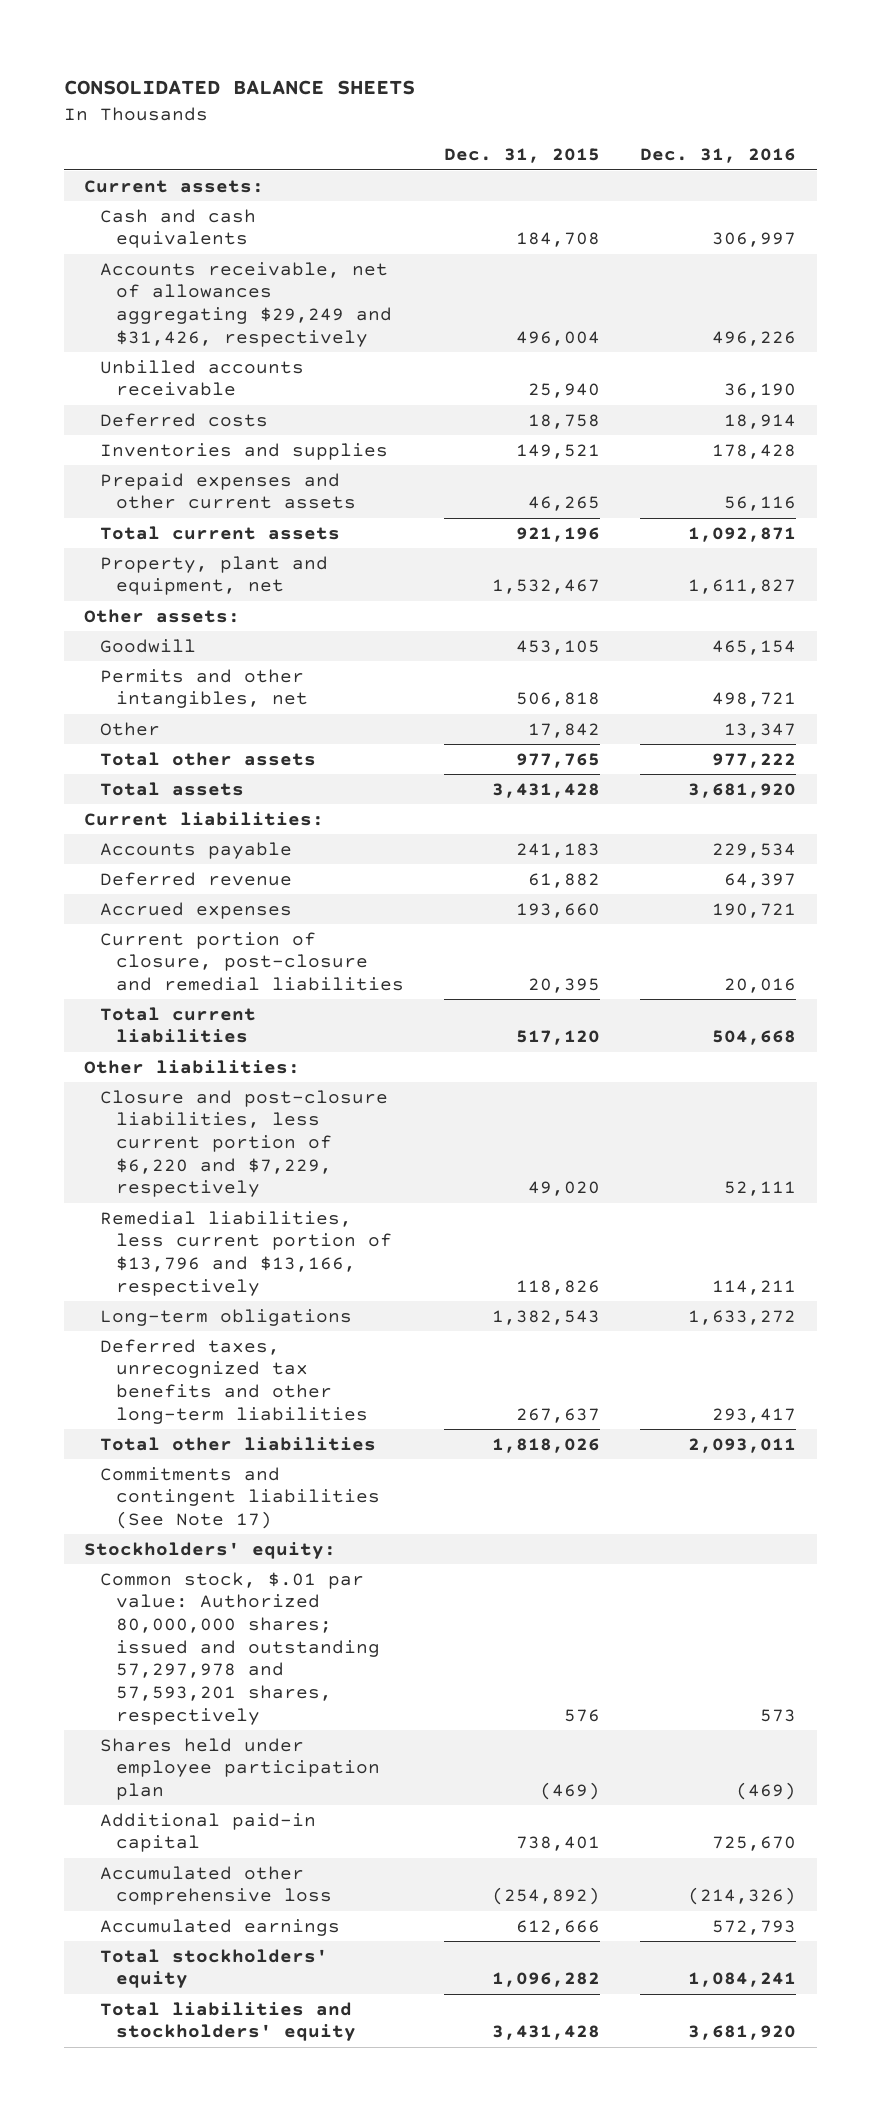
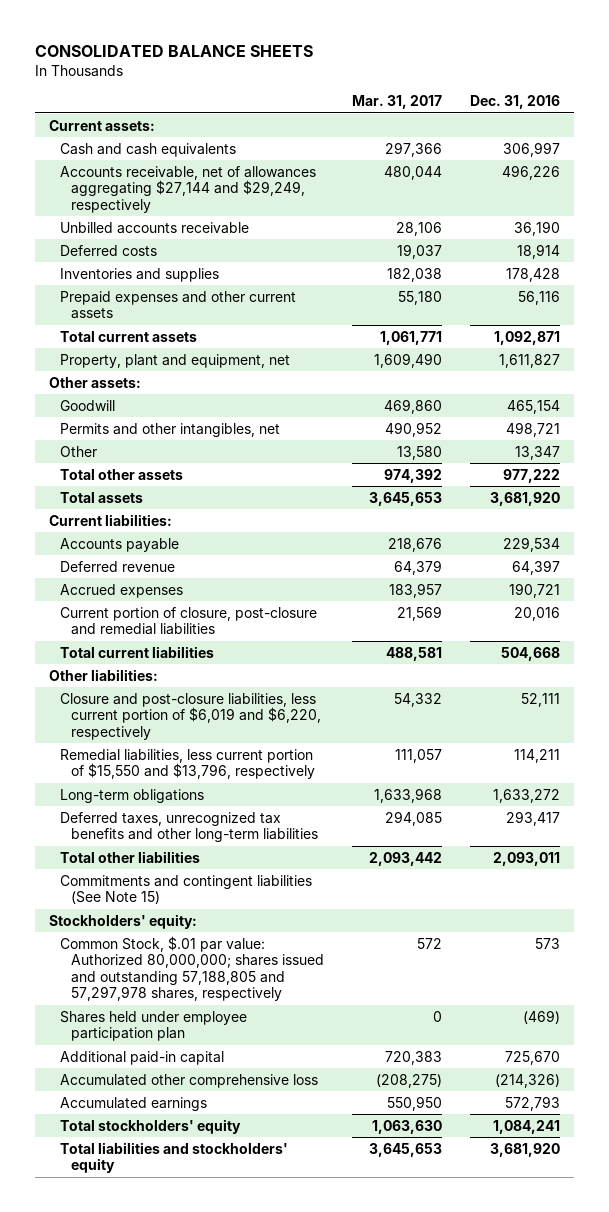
[443,148,600,164] Dec. 31, 2015 -> none
none -> [351,95,442,110] Mar. 31, 2017
[99,261,392,347] Accounts receivable, net of allowances aggregating $29,249 and $31,426, respectively -> [60,165,317,213] Accounts receivable, net of allowances aggregating $27,144 and $29,249, respectively
[99,1089,388,1198] Closure and post-closure liabilities, less current portion of $6,220 and $7,229, respectively -> [60,692,322,740] Closure and post-closure liabilities, less current portion of $6,019 and $6,220, respectively
[99,1210,392,1296] Remedial liabilities, less current portion of $13,796 and $13,166, respectively -> [60,748,316,780] Remedial liabilities, less current portion of $15,550 and $13,796, respectively
[99,1466,380,1530] Commitments and contingent liabilities (See Note 17) -> [60,874,313,905] Commitments and contingent liabilities (See Note 15)
[99,1571,380,1725] Common stock, $.01 par value: Authorized 80,000,000 shares; issued and outstanding 57,297,978 and 57,593,201 shares, respectively -> [60,935,325,1002] Common Stock, $.01 par value: Authorized 80,000,000; shares issued and outstanding 57,188,805 and 57,297,978 shares, respectively

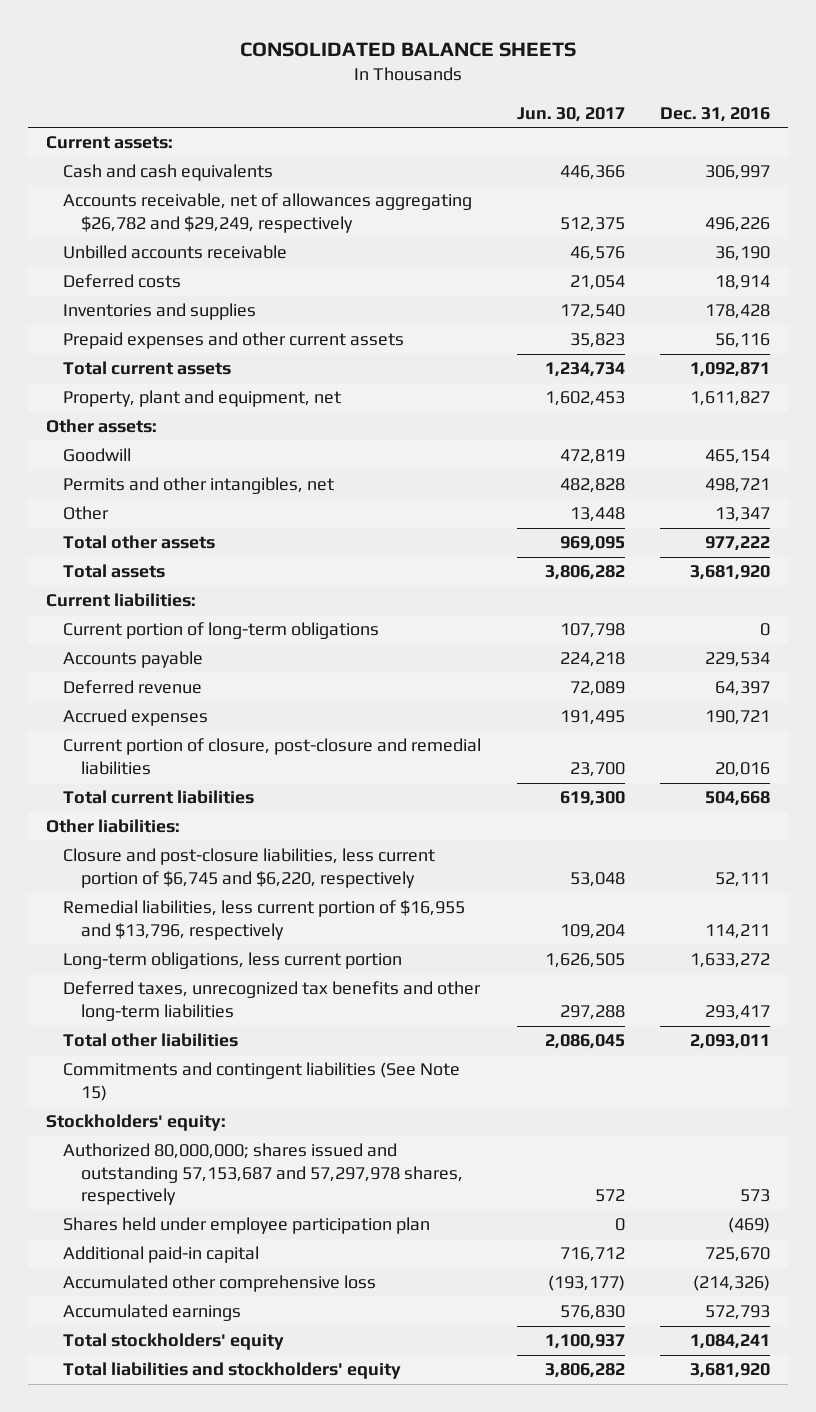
[351,95,442,110] Mar. 31, 2017 -> none
none -> [516,106,625,122] Jun. 30, 2017
[60,165,317,213] Accounts receivable, net of allowances aggregating $27,144 and $29,249, respectively -> [63,193,473,233] Accounts receivable, net of allowances aggregating $26,782 and $29,249, respectively
none -> [63,622,380,640] Current portion of long-term obligations
[60,692,322,740] Closure and post-closure liabilities, less current portion of $6,019 and $6,220, respectively -> [63,848,436,888] Closure and post-closure liabilities, less current portion of $6,745 and $6,220, respectively
[60,748,316,780] Remedial liabilities, less current portion of $15,550 and $13,796, respectively -> [63,900,466,940] Remedial liabilities, less current portion of $16,955 and $13,796, respectively
[60,788,205,803] Long-term obligations -> [63,952,403,970] Long-term obligations, less current portion
[60,935,325,1002] Common Stock, $.01 par value: Authorized 80,000,000; shares issued and outstanding 57,188,805 and 57,297,978 shares, respectively -> [63,1143,463,1206] Authorized 80,000,000; shares issued and outstanding 57,153,687 and 57,297,978 shares, respectively

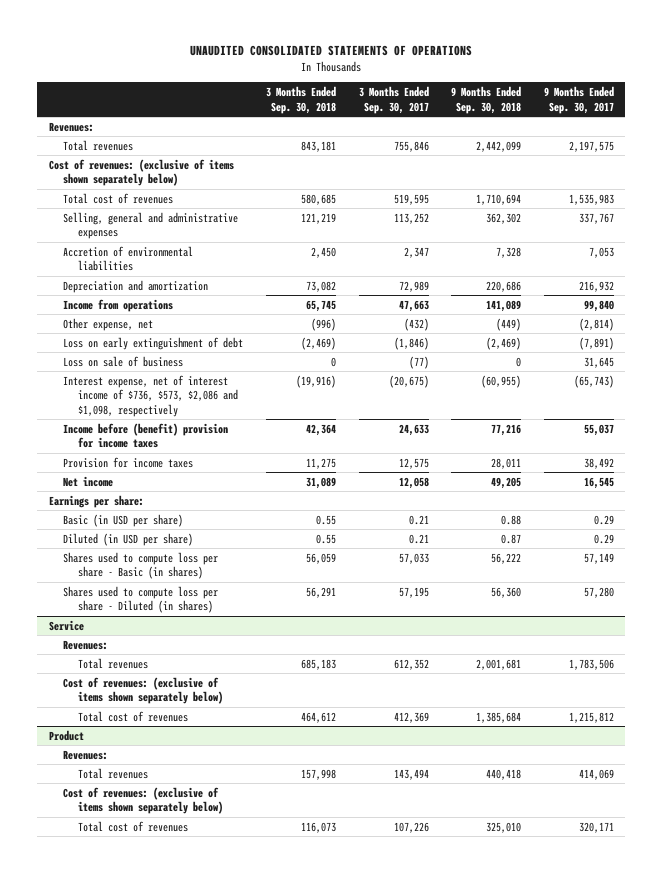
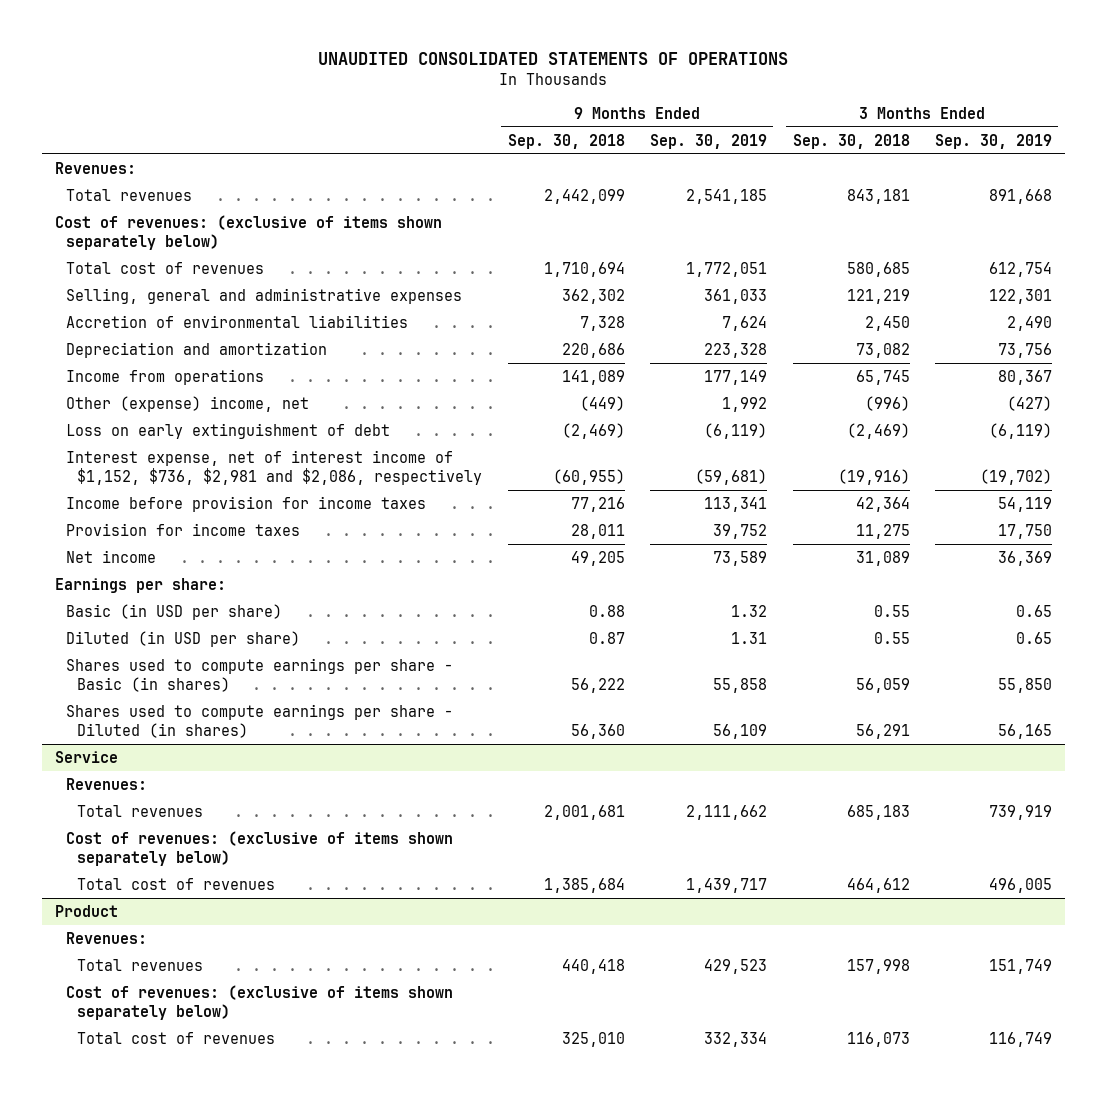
[358,86,429,114] 3 Months Ended Sep. 30, 2017 -> none
[544,86,615,114] 9 Months Ended Sep. 30, 2017 -> none
none -> [650,133,768,149] Sep. 30, 2019
none -> [934,133,1052,149] Sep. 30, 2019
[63,317,154,331] Other expense, net -> [65,395,309,412] Other (expense) income, net
[63,355,184,367] Loss on sale of business -> none
[63,374,239,417] Interest expense, net of interest income of $736, $573, $2,086 and $1,098, respectively -> [65,449,483,485] Interest expense, net of interest income of $1,152, $736, $2,981 and $2,086, respectively
[63,422,229,449] Income before (benefit) provision for income taxes -> [65,495,426,512] Income before provision for income taxes
[63,551,219,580] Shares used to compute loss per share - Basic (in shares) -> [65,657,453,692] Shares used to compute earnings per share - Basic (in shares)
[63,585,219,614] Shares used to compute loss per share - Diluted (in shares) -> [65,703,453,738] Shares used to compute earnings per share - Diluted (in shares)

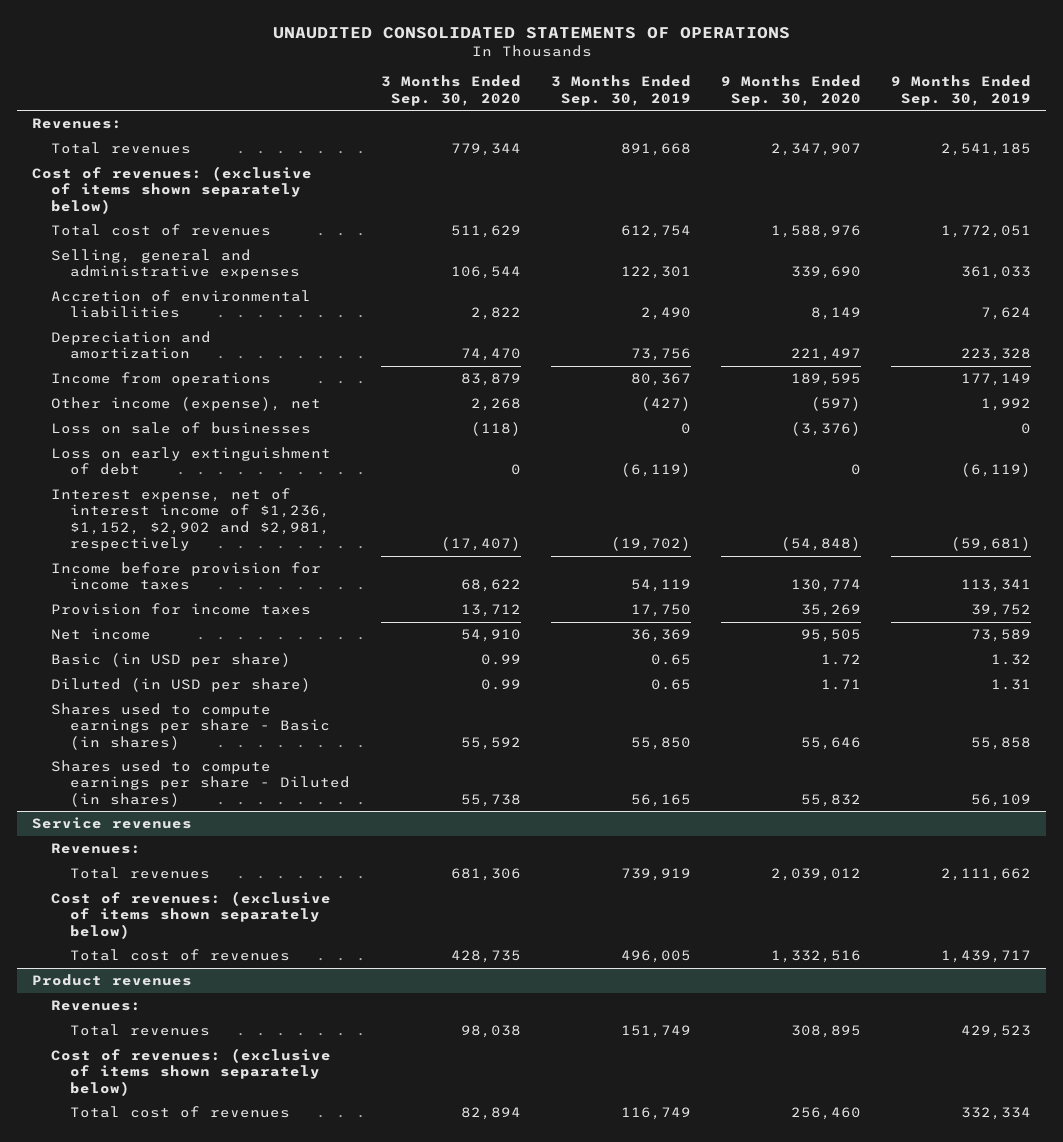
[507,133,625,149] Sep. 30, 2018 -> none
[792,133,910,149] Sep. 30, 2018 -> none
none -> [380,75,521,106] 3 Months Ended Sep. 30, 2020
none -> [720,75,861,106] 9 Months Ended Sep. 30, 2020
[65,395,309,412] Other (expense) income, net -> [51,396,322,411] Other income (expense), net
none -> [51,421,312,434] Loss on sale of businesses
[65,449,483,485] Interest expense, net of interest income of $1,152, $736, $2,981 and $2,086, respectively -> [51,487,331,552] Interest expense, net of interest income of $1,236, $1,152, $2,902 and $2,981, respectively
[54,577,226,593] Earnings per share: -> none
[54,750,118,763] Service -> [31,816,192,829] Service revenues
[54,904,118,917] Product -> [31,973,192,986] Product revenues

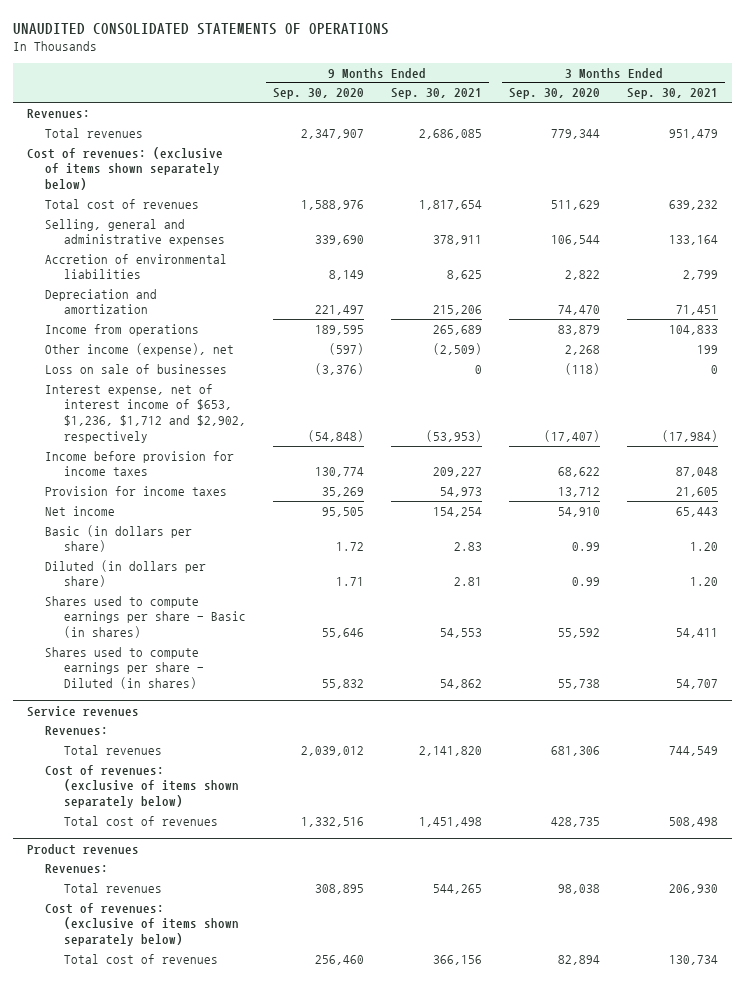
[550,75,691,106] 3 Months Ended Sep. 30, 2019 -> none
[891,75,1032,106] 9 Months Ended Sep. 30, 2019 -> none
none -> [391,88,483,100] Sep. 30, 2021
none -> [627,88,719,100] Sep. 30, 2021
[51,446,332,476] Loss on early extinguishment of debt -> none
[51,487,331,552] Interest expense, net of interest income of $1,236, $1,152, $2,902 and $2,981, respectively -> [45,383,246,443] Interest expense, net of interest income of $653, $1,236, $1,712 and $2,902, respectively
[51,652,292,667] Basic (in USD per share) -> [45,524,193,553] Basic (in dollars per share)
[51,677,312,692] Diluted (in USD per share) -> [45,559,207,588] Diluted (in dollars per share)

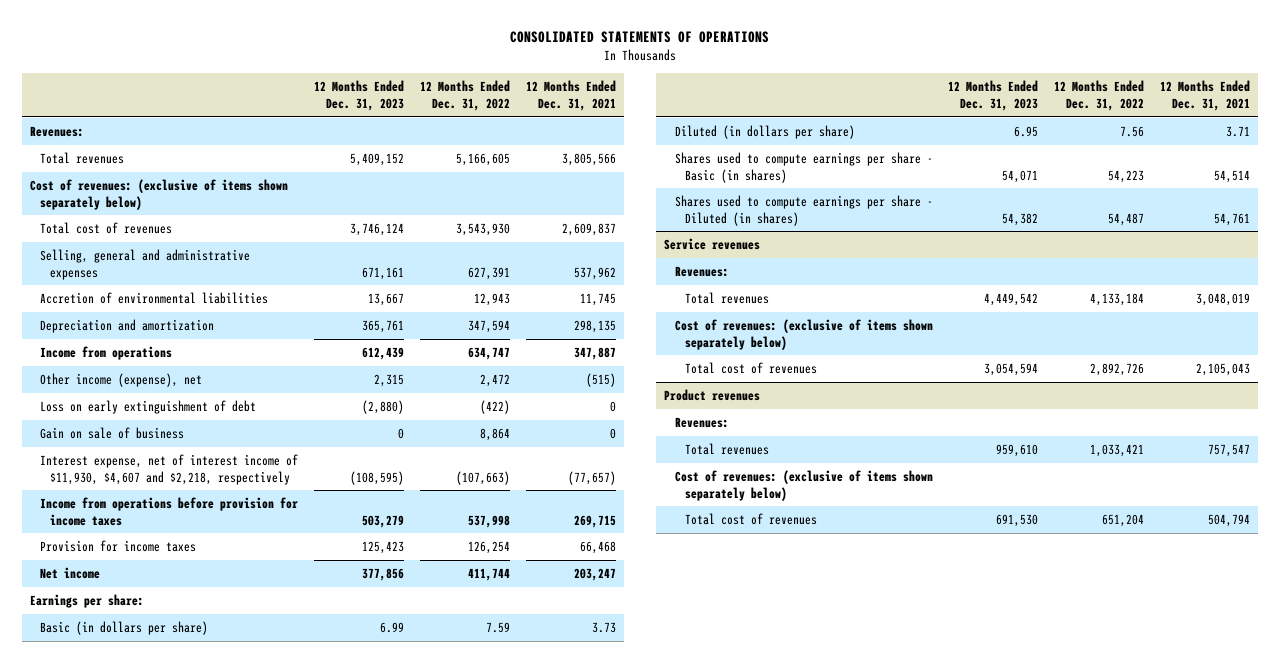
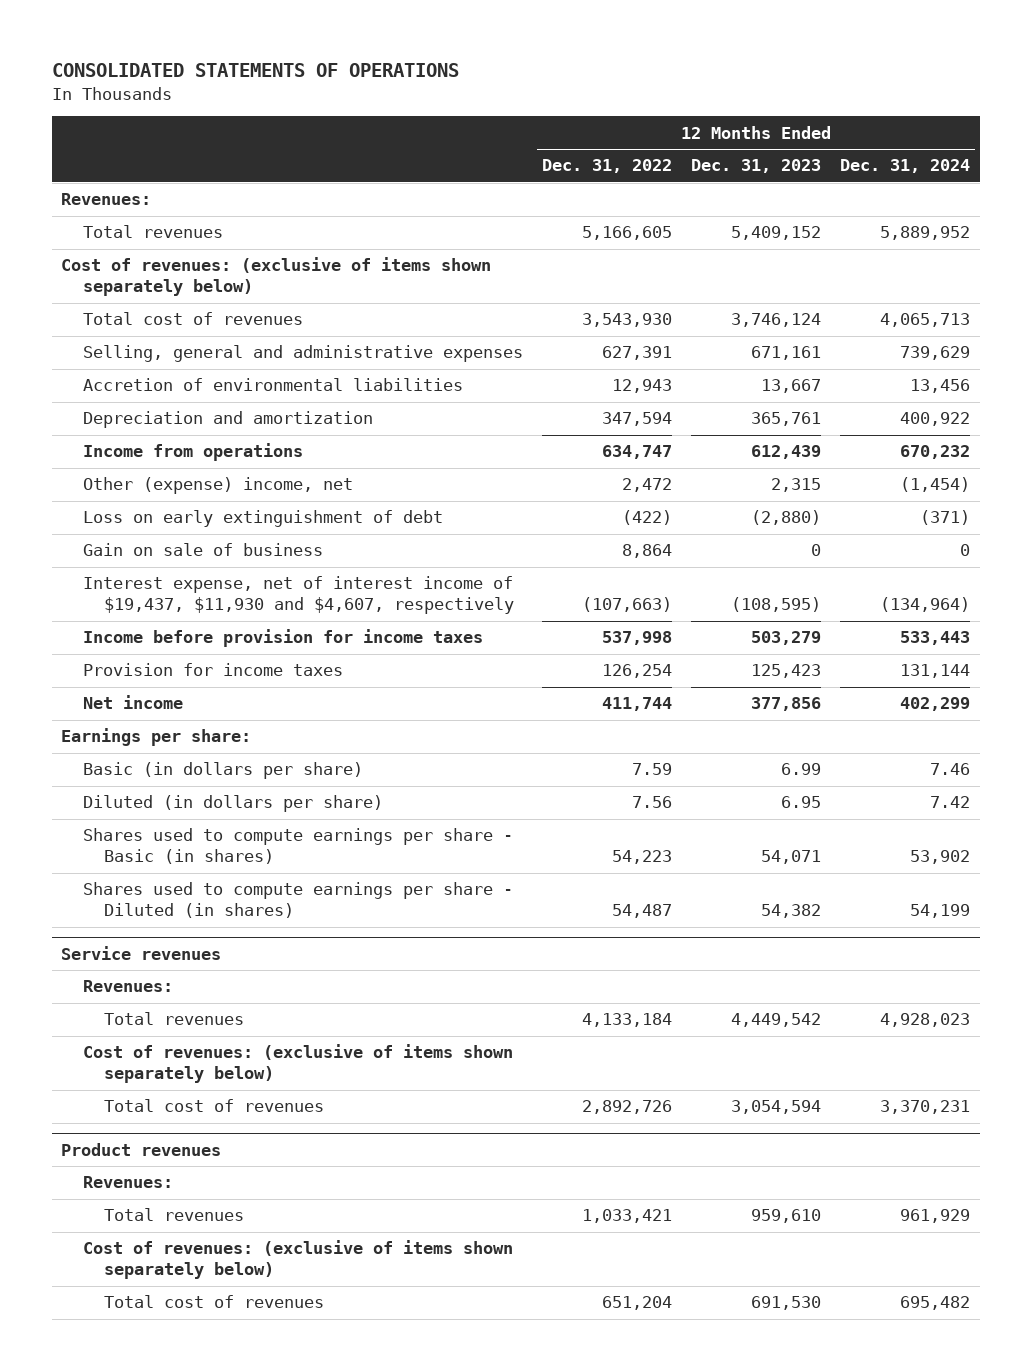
[525,80,616,111] 12 Months Ended Dec. 31, 2021 -> none
none -> [840,159,971,174] Dec. 31, 2024
[39,372,202,387] Other income (expense), net -> [82,477,353,495] Other (expense) income, net
[39,453,298,485] Interest expense, net of interest income of $11,930, $4,607 and $2,218, respectively -> [82,576,515,615] Interest expense, net of interest income of $19,437, $11,930 and $4,607, respectively
[39,496,298,526] Income from operations before provision for income taxes -> [82,629,483,648] Income before provision for income taxes

